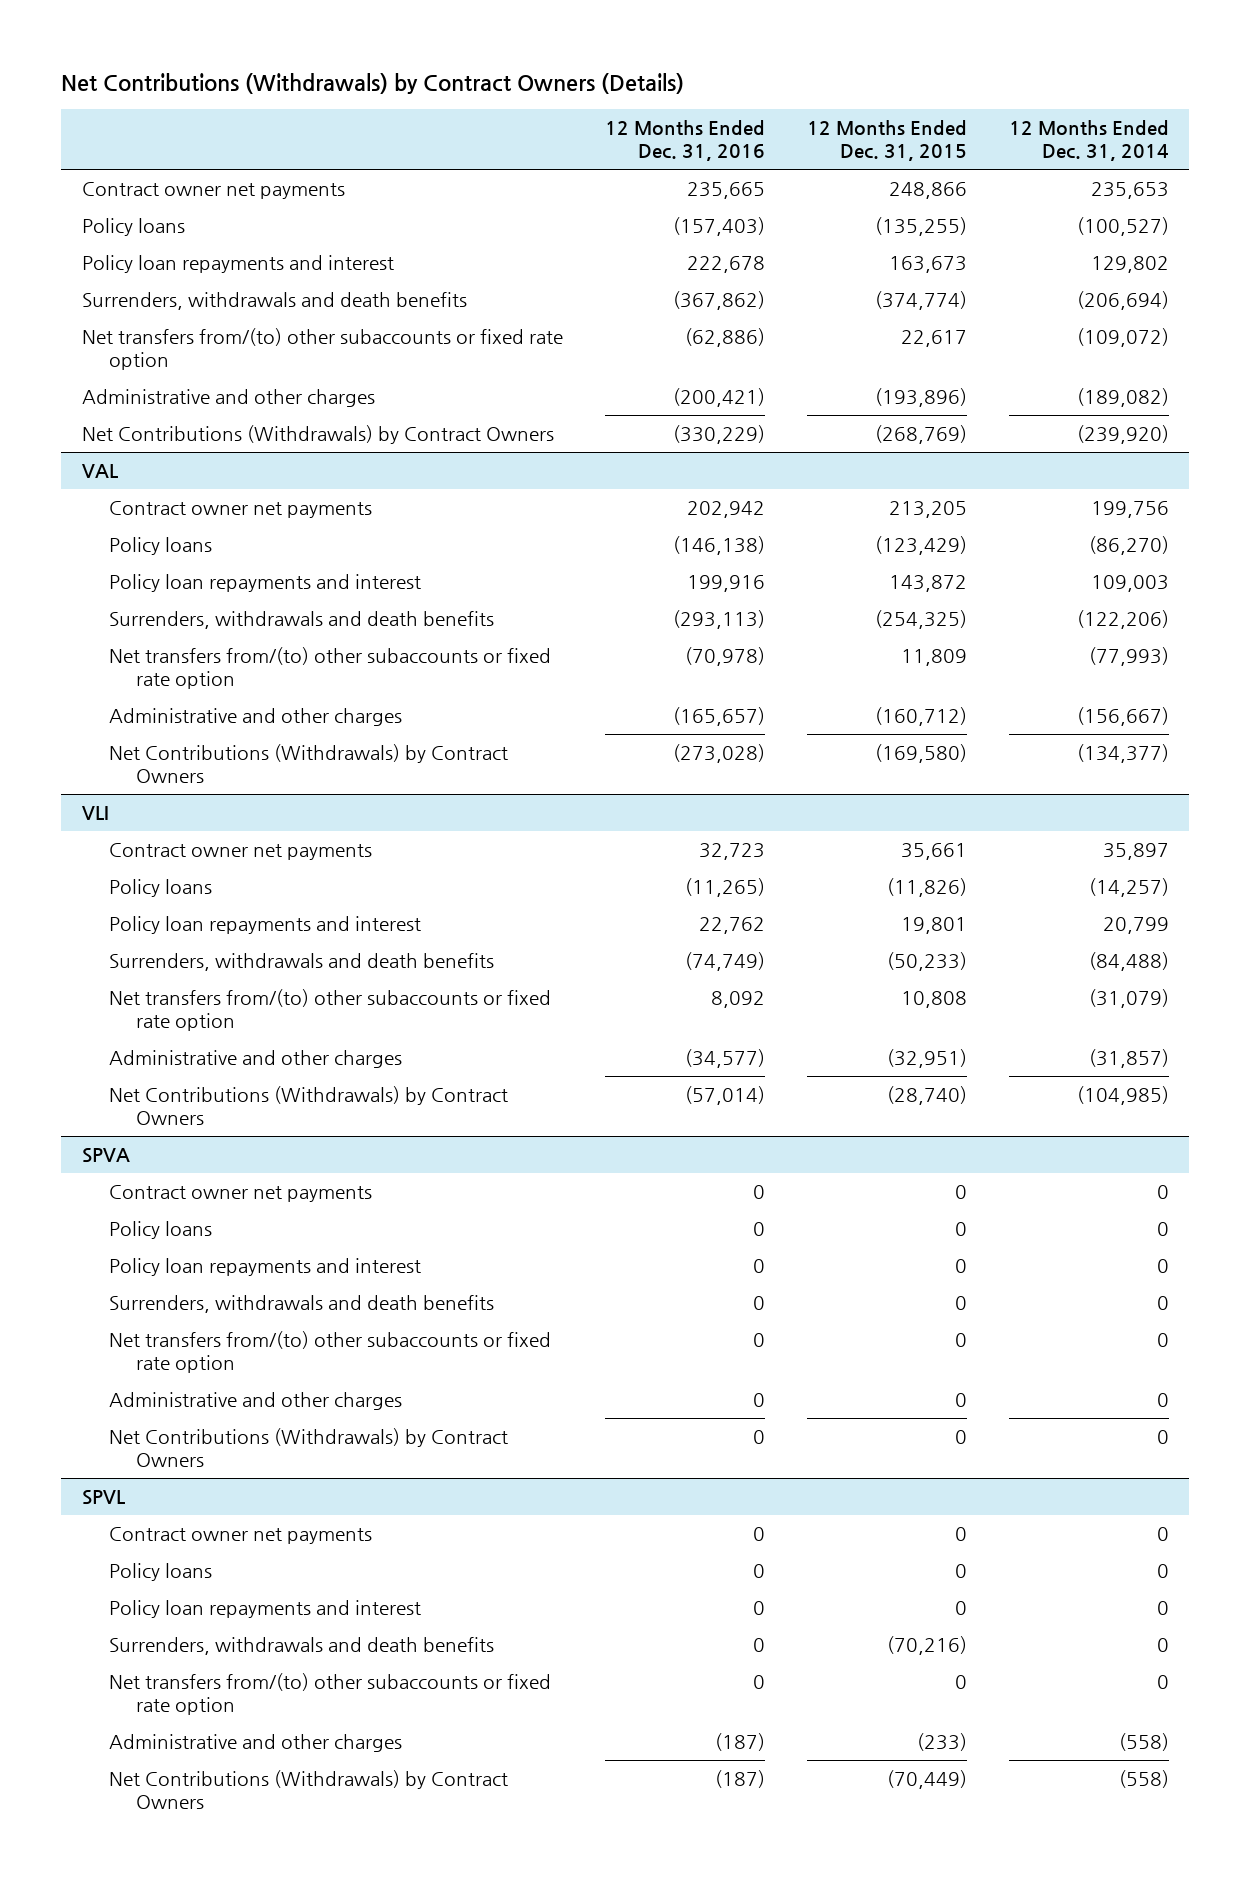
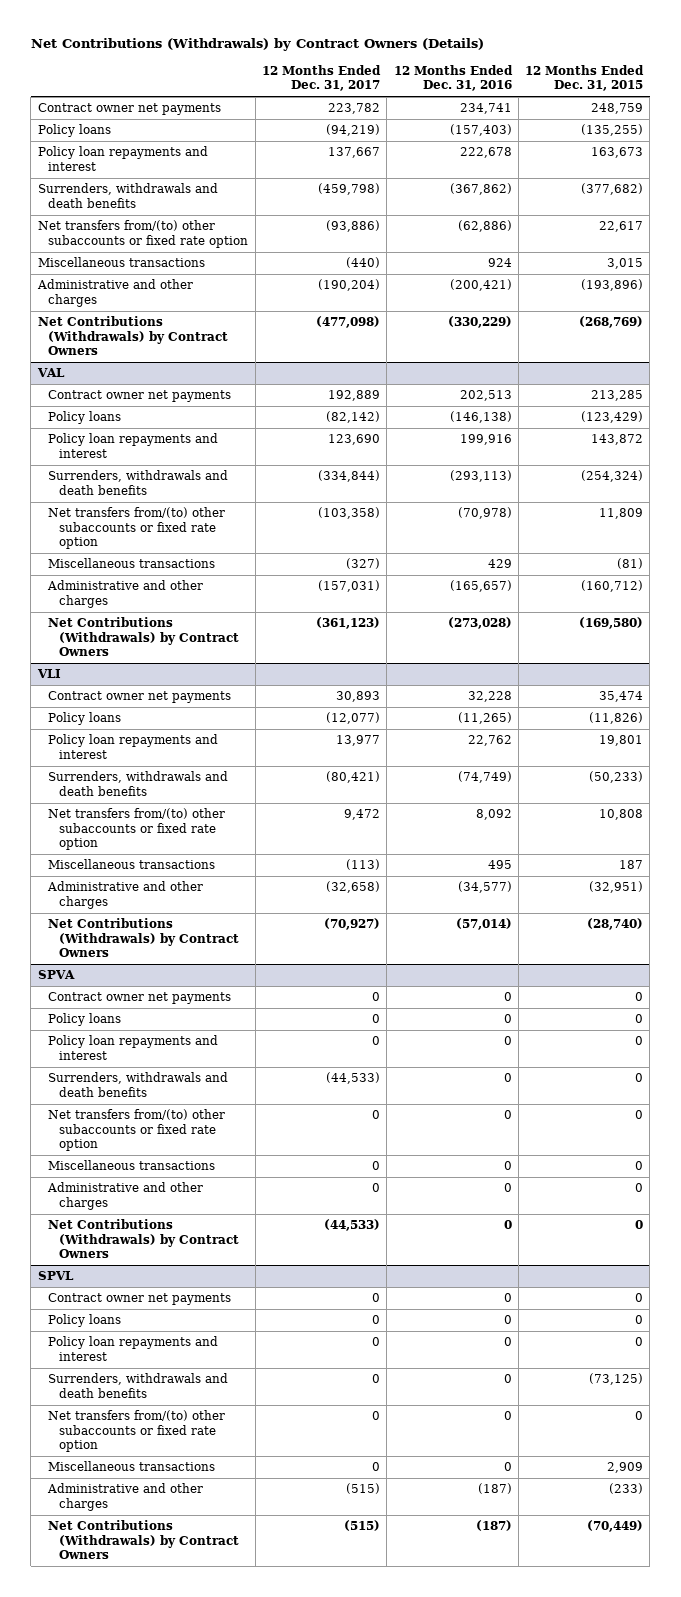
[1008,120,1169,161] 12 Months Ended Dec. 31, 2014 -> none
none -> [261,65,381,92] 12 Months Ended Dec. 31, 2017
[686,182,765,200] 235,665 -> [459,103,512,115] 234,741
[888,182,967,200] 248,866 -> [591,103,644,115] 248,759
[874,291,967,311] (374,774) -> [581,183,644,196] (377,682)
none -> [37,257,205,268] Miscellaneous transactions
[686,501,765,519] 202,942 -> [459,390,512,402] 202,513
[888,501,967,519] 213,205 -> [591,390,644,402] 213,285
[874,610,967,630] (254,325) -> [581,470,644,483] (254,324)
none -> [48,558,216,569] Miscellaneous transactions
[698,843,765,861] 32,723 -> [467,691,512,703] 32,228
[900,843,967,861] 35,661 -> [599,691,644,703] 35,474
none -> [48,859,216,870] Miscellaneous transactions
none -> [48,1160,216,1171] Miscellaneous transactions
[886,1636,967,1656] (70,216) -> [589,1373,644,1386] (73,125)
none -> [48,1461,216,1472] Miscellaneous transactions

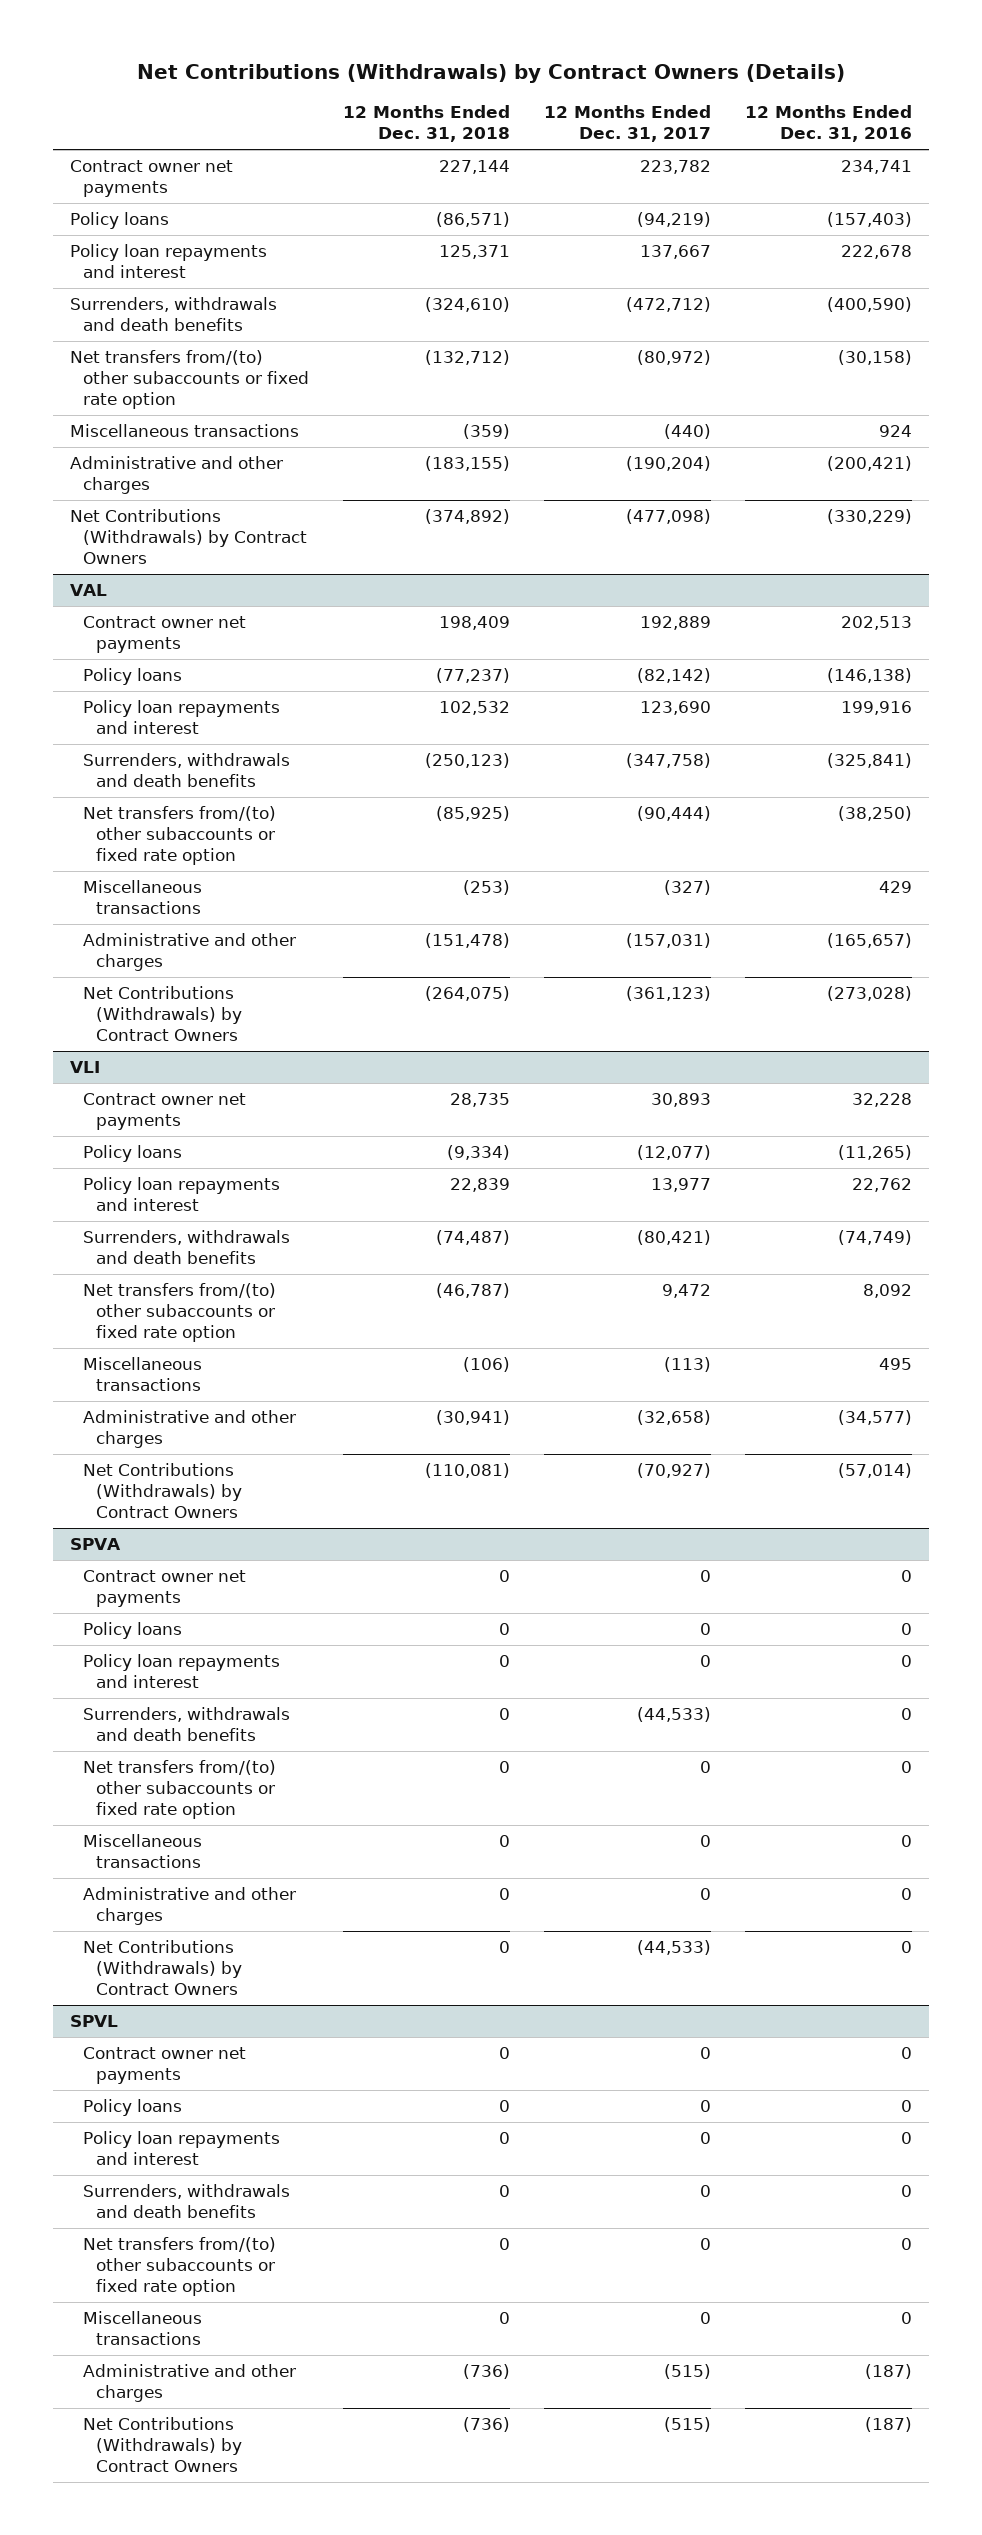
[525,65,645,92] 12 Months Ended Dec. 31, 2015 -> none
none -> [343,105,511,143] 12 Months Ended Dec. 31, 2018
[317,183,380,196] (459,798) -> [626,297,712,313] (472,712)
[449,183,512,196] (367,862) -> [827,297,913,313] (400,590)
[325,220,380,233] (93,886) -> [637,350,712,366] (80,972)
[457,220,512,233] (62,886) -> [838,350,913,366] (30,158)
[317,470,380,483] (334,844) -> [626,753,712,769] (347,758)
[449,470,512,483] (293,113) -> [827,753,913,769] (325,841)
[317,507,380,520] (103,358) -> [637,806,712,822] (90,444)
[457,507,512,520] (70,978) -> [838,806,913,822] (38,250)

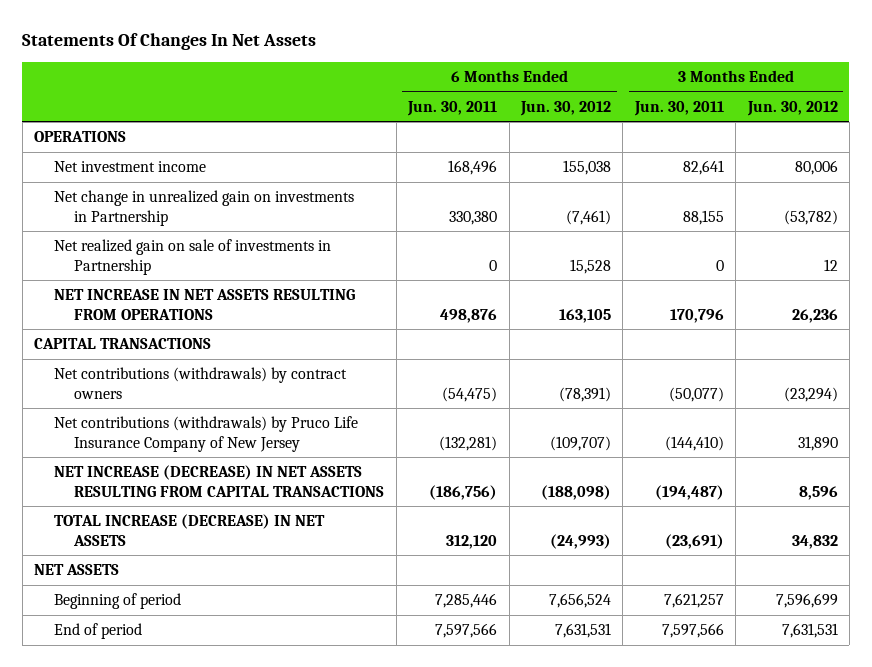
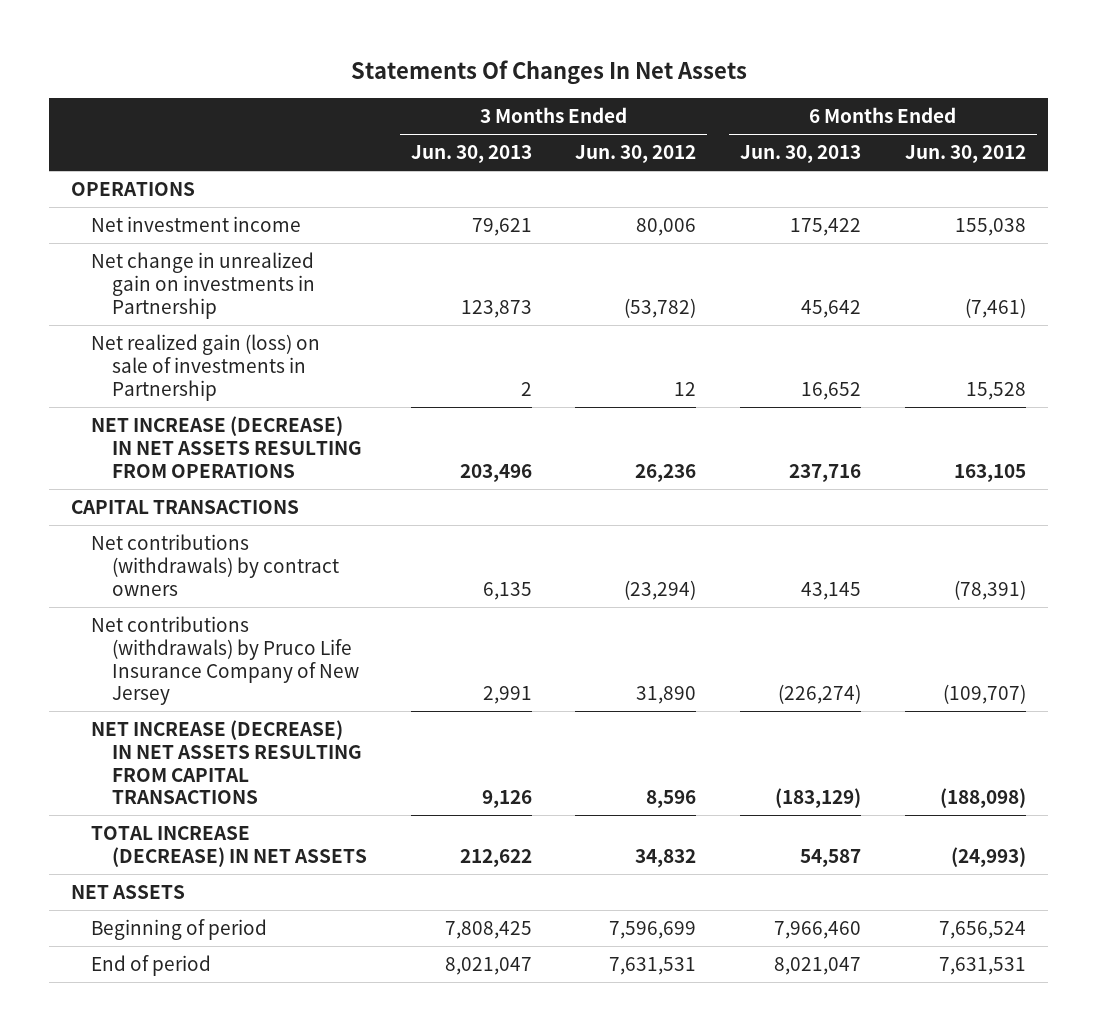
[407,100,498,116] Jun. 30, 2011 -> none
[633,100,724,116] Jun. 30, 2011 -> none
none -> [410,145,532,164] Jun. 30, 2013
none -> [740,145,862,164] Jun. 30, 2013
[54,239,332,275] Net realized gain on sale of investments in Partnership -> [91,333,321,401] Net realized gain (loss) on sale of investments in Partnership
[54,289,356,320] NET INCREASE IN NET ASSETS RESULTING FROM OPERATIONS -> [91,415,362,478] NET INCREASE (DECREASE) IN NET ASSETS RESULTING FROM OPERATIONS

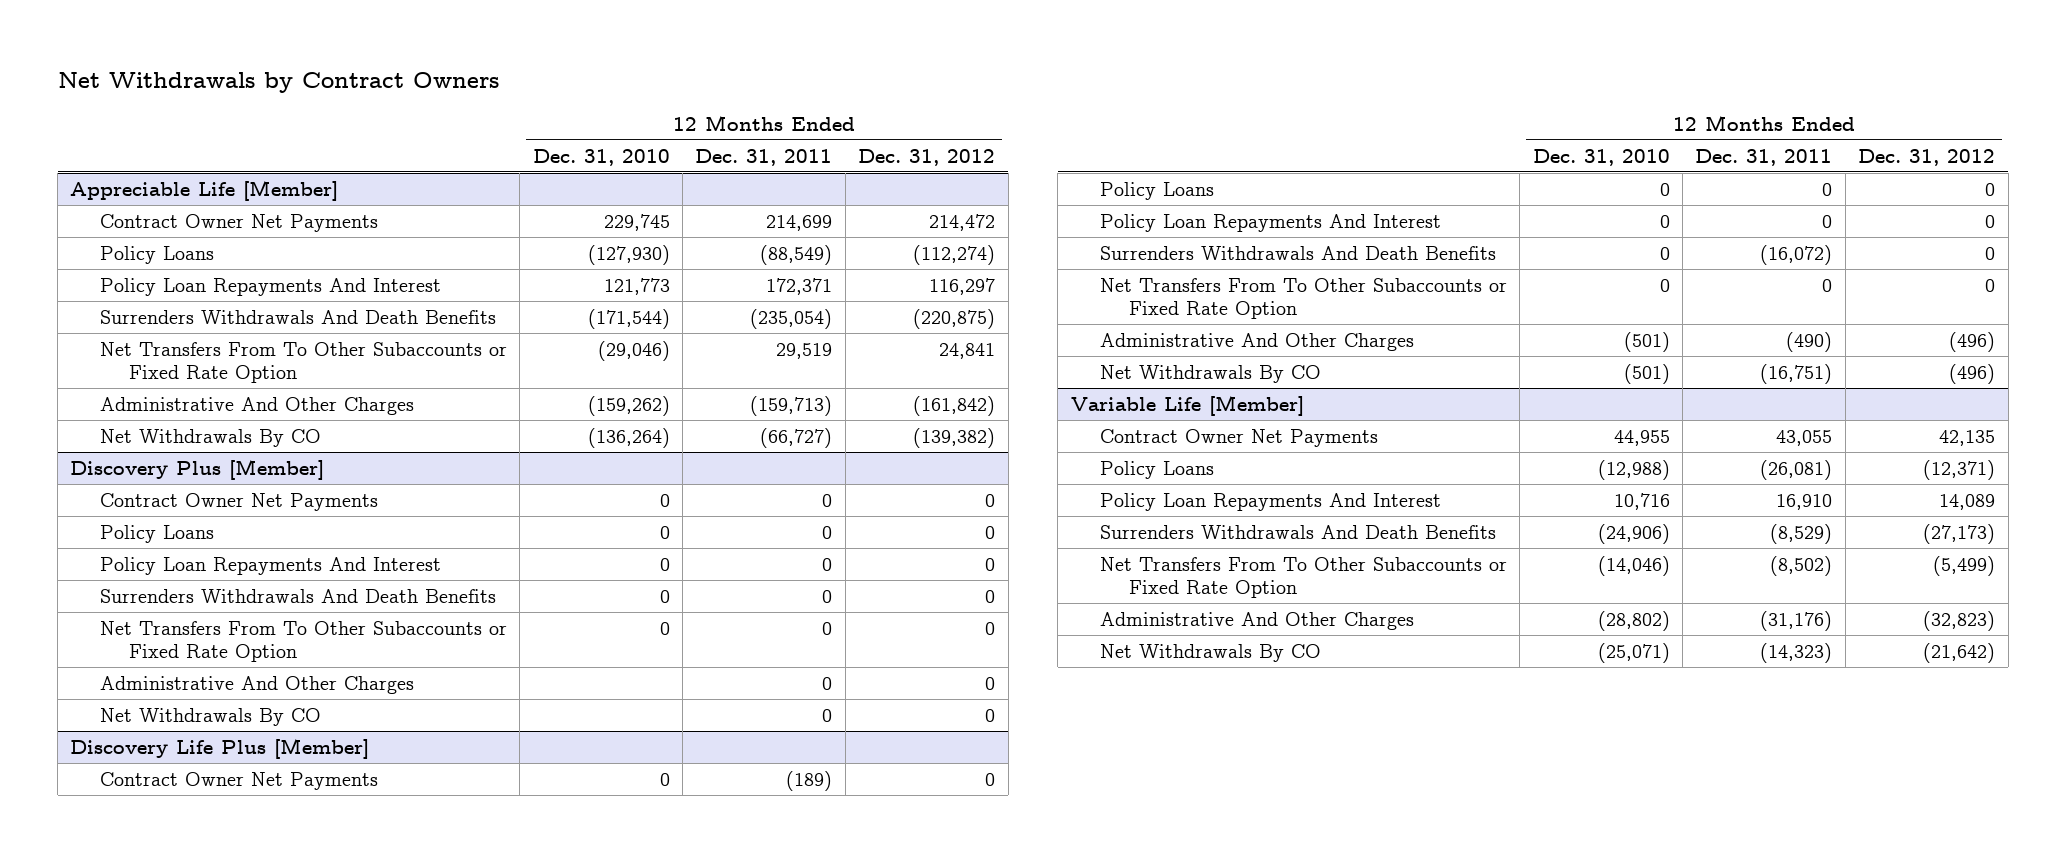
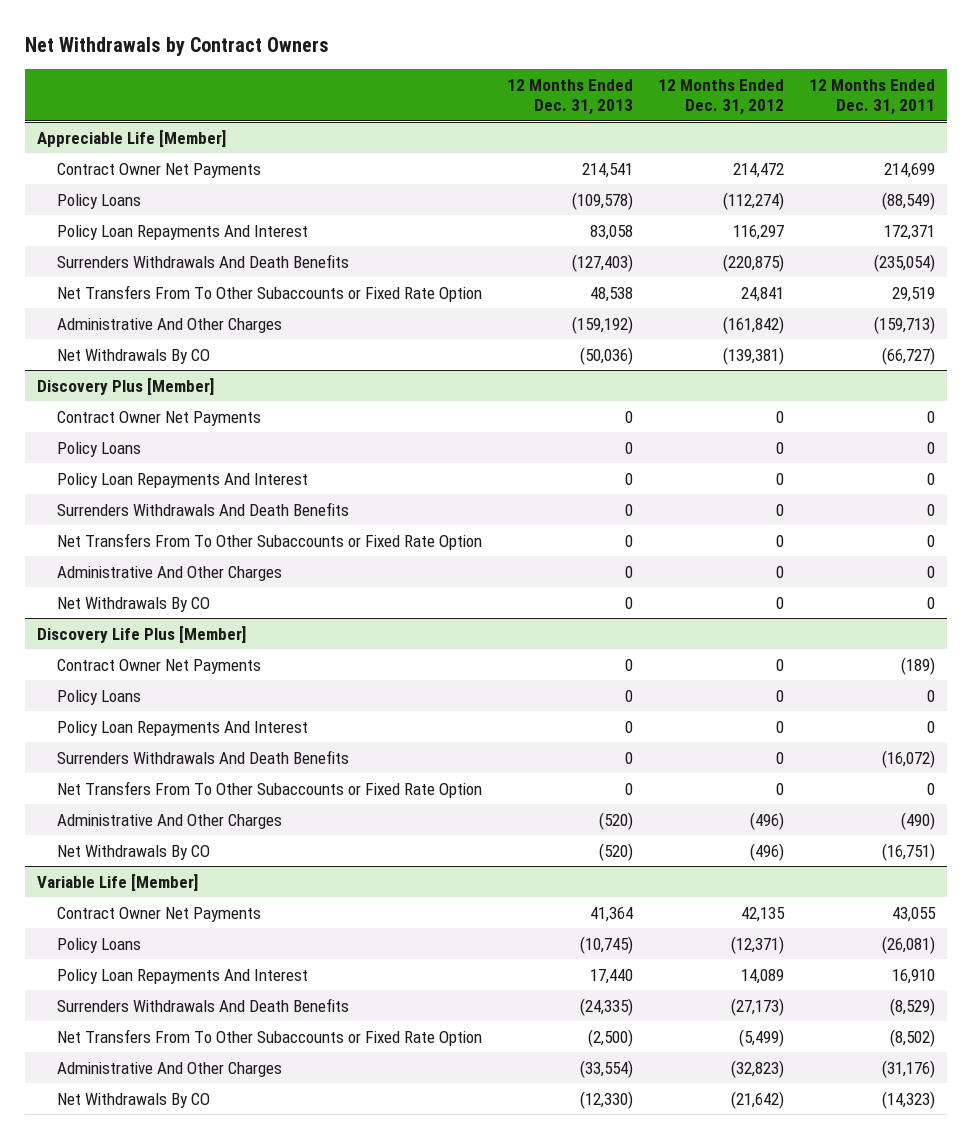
[532,148,670,166] Dec. 31, 2010 -> none
none -> [506,78,633,116] 12 Months Ended Dec. 31, 2013
[913,427,996,448] (139,382) -> [722,346,784,365] (139,381)

